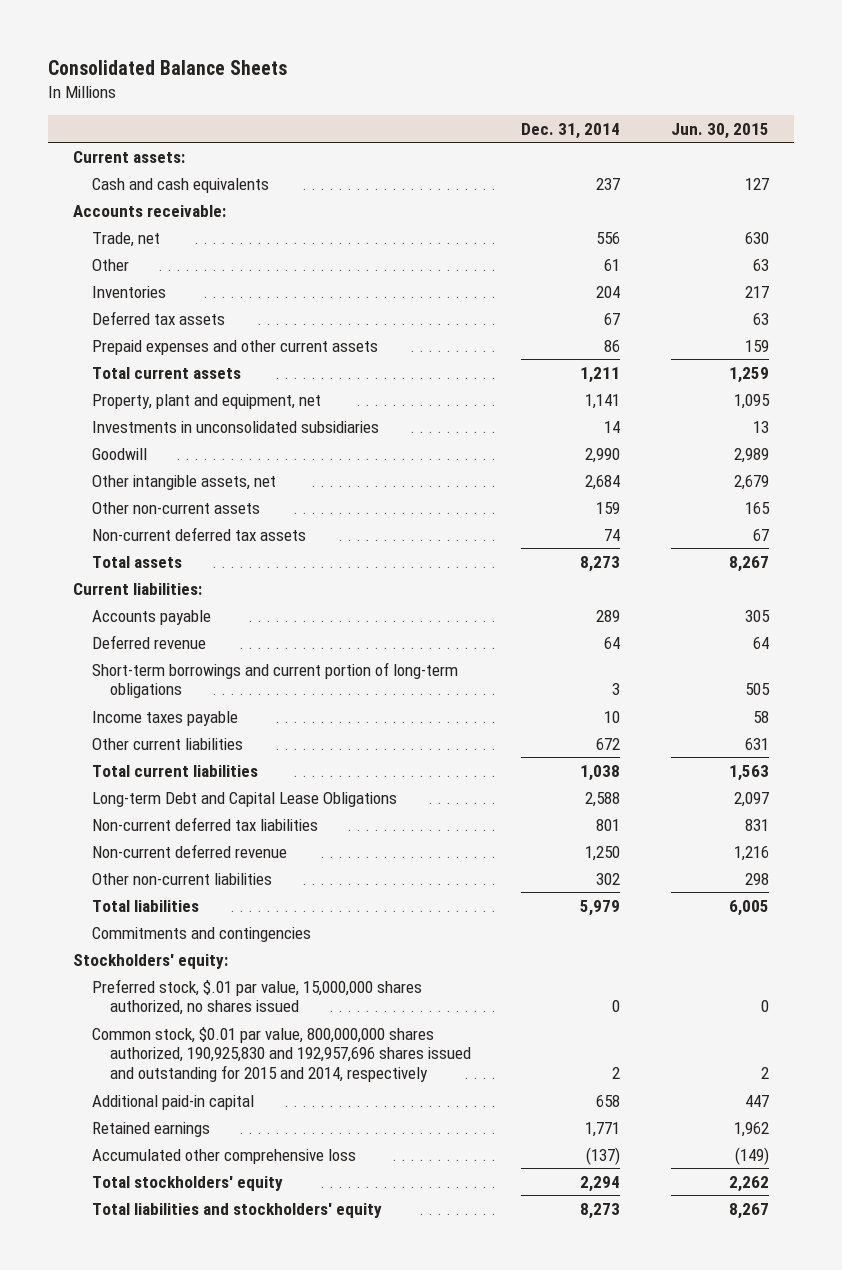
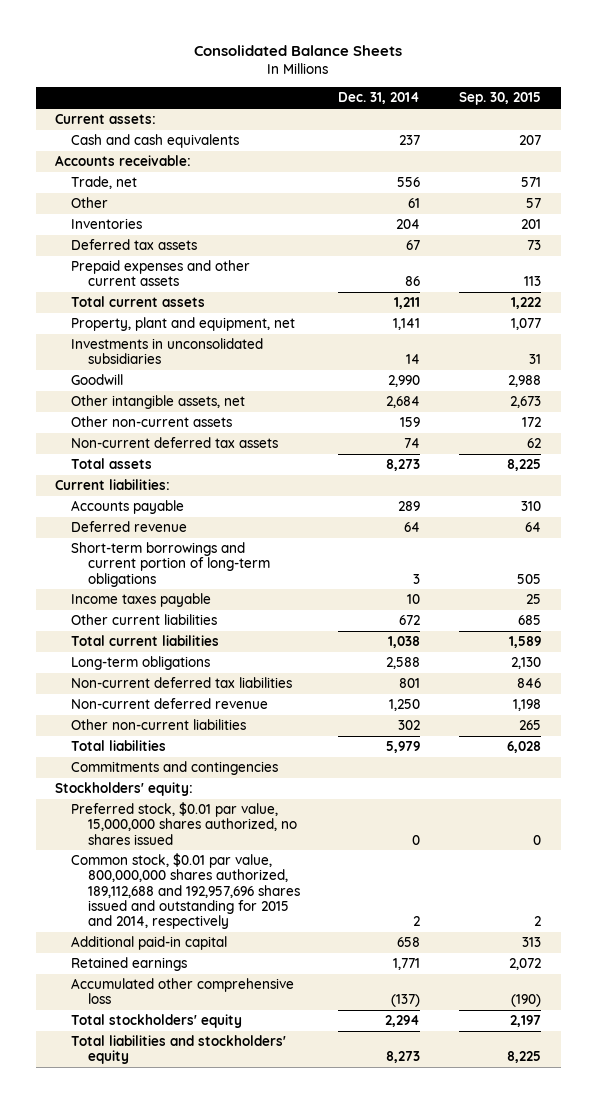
[670,122,769,139] Jun. 30, 2015 -> none
none -> [459,92,542,106] Sep. 30, 2015
[91,791,397,807] Long-term Debt and Capital Lease Obligations -> [71,656,211,671] Long-term obligations
[91,978,422,1016] Preferred stock, $.01 par value, 15,000,000 shares authorized, no shares issued -> [71,802,297,845] Preferred stock, $0.01 par value, 15,000,000 shares authorized, no shares issued
[91,1026,472,1083] Common stock, $0.01 par value, 800,000,000 shares authorized, 190,925,830 and 192,957,696 shares issued and outstanding for 2015 and 2014, respectively -> [71,853,300,930] Common stock, $0.01 par value, 800,000,000 shares authorized, 189,112,688 and 192,957,696 shares issued and outstanding for 2015 and 2014, respectively

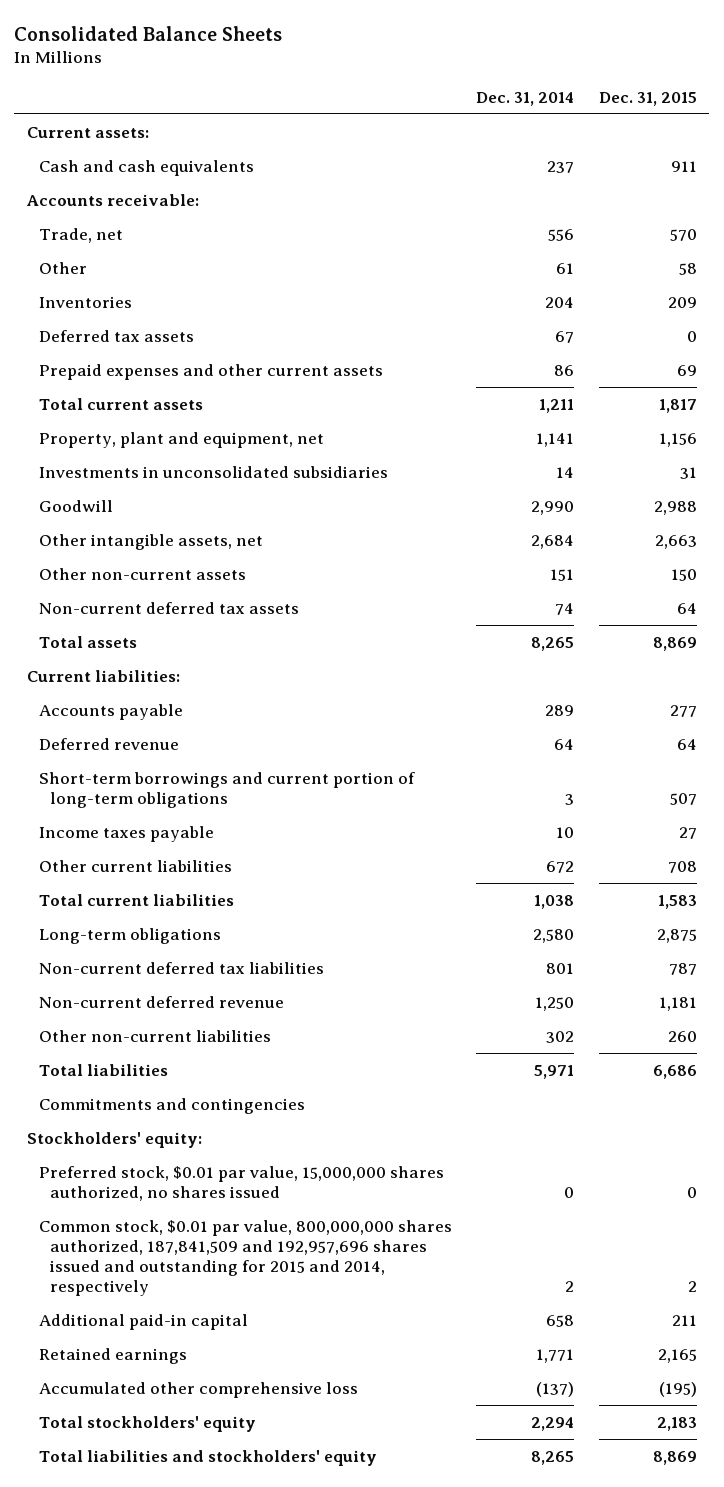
[459,92,542,106] Sep. 30, 2015 -> none
none -> [599,91,698,106] Dec. 31, 2015
[400,417,421,428] 159 -> [550,568,575,581] 151
[386,459,421,472] 8,273 -> [531,636,575,651] 8,265
[386,657,421,670] 2,588 -> [533,928,575,943] 2,580
[386,741,421,754] 5,979 -> [534,1064,575,1079] 5,971
[71,853,300,930] Common stock, $0.01 par value, 800,000,000 shares authorized, 189,112,688 and 192,957,696 shares issued and outstanding for 2015 and 2014, respectively -> [38,1219,452,1297] Common stock, $0.01 par value, 800,000,000 shares authorized, 187,841,509 and 192,957,696 shares issued and outstanding for 2015 and 2014, respectively
[386,1051,421,1064] 8,273 -> [531,1450,575,1465] 8,265

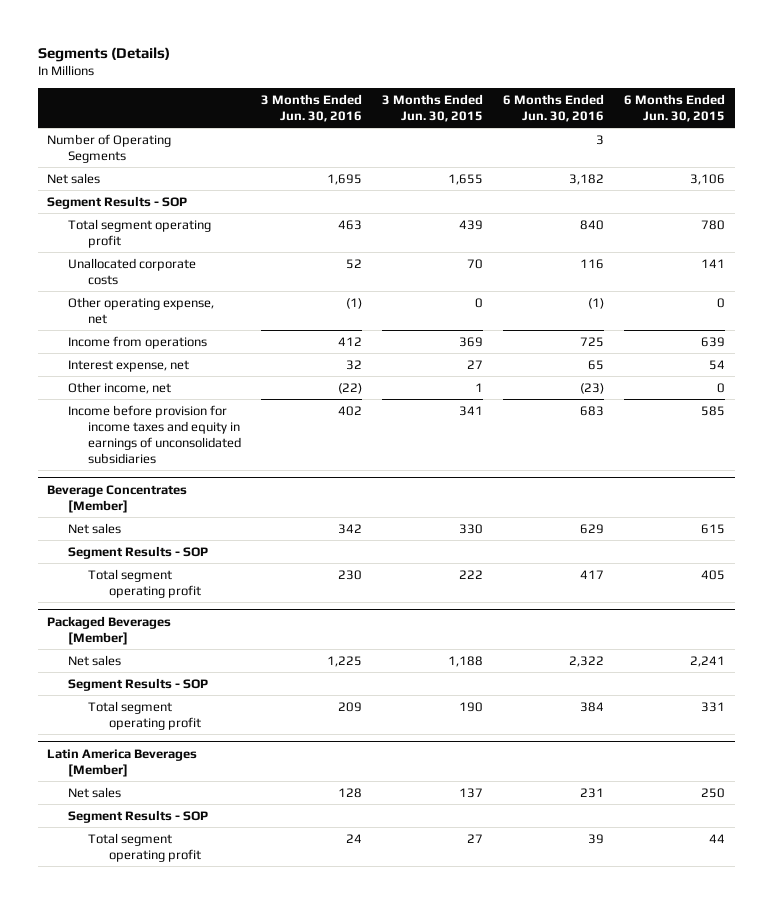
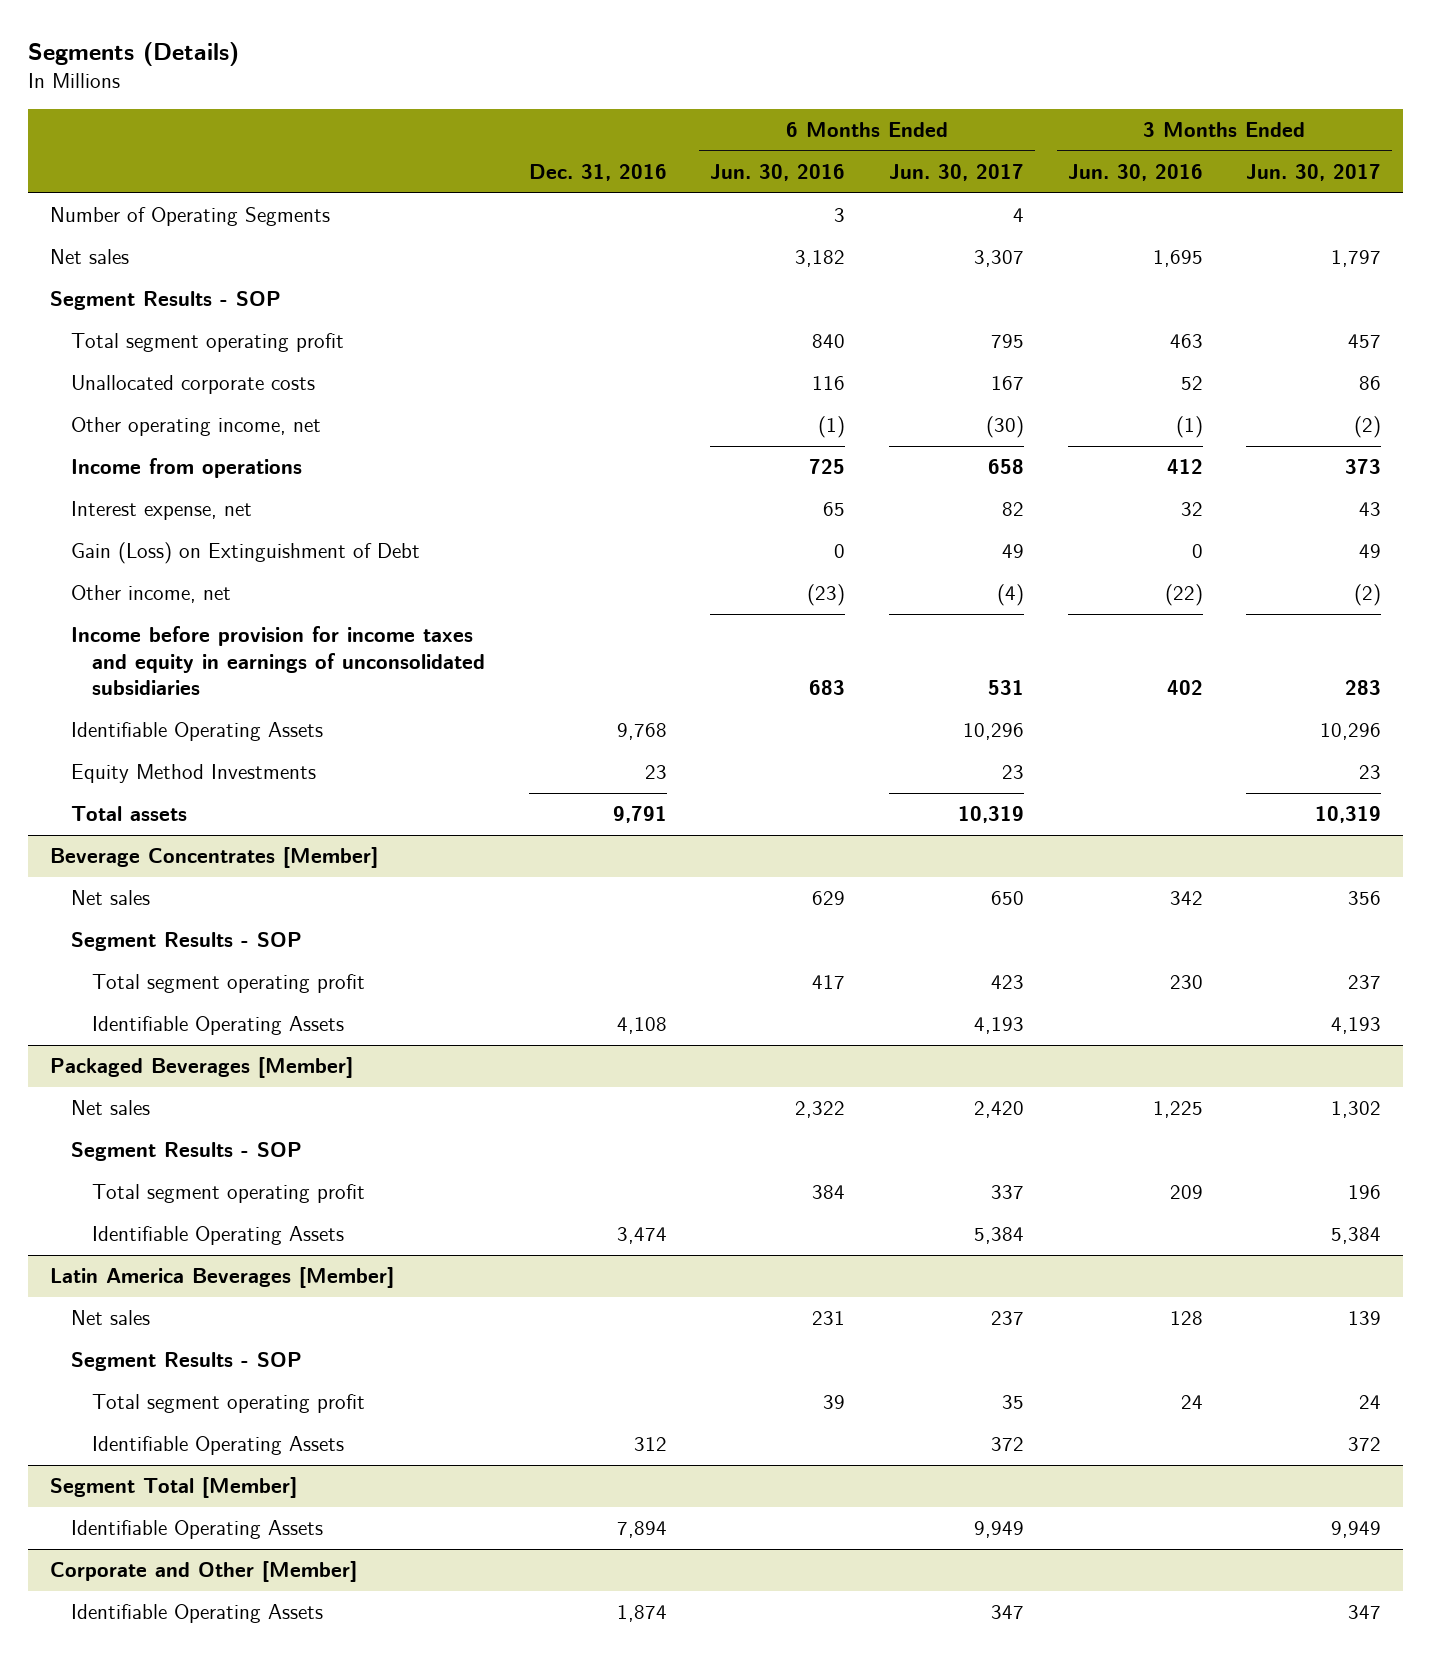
[382,93,484,122] 3 Months Ended Jun. 30, 2015 -> none
[623,93,725,122] 6 Months Ended Jun. 30, 2015 -> none
none -> [528,163,667,181] Dec. 31, 2016
none -> [888,163,1024,181] Jun. 30, 2017
none -> [1246,163,1382,181] Jun. 30, 2017
[67,296,214,324] Other operating expense, net -> [71,417,322,437] Other operating income, net
none -> [71,542,421,565] Gain (Loss) on Extinguishment of Debt
none -> [71,722,324,742] Identifiable Operating Assets
none -> [71,764,317,784] Equity Method Investments
none -> [71,806,188,822] Total assets
none -> [92,1016,345,1036] Identifiable Operating Assets
none -> [92,1226,345,1246] Identifiable Operating Assets
none -> [92,1436,345,1456] Identifiable Operating Assets
none -> [50,1477,298,1499] Segment Total [Member]
none -> [71,1520,324,1540] Identifiable Operating Assets
none -> [50,1561,358,1583] Corporate and Other [Member]
none -> [71,1604,324,1624] Identifiable Operating Assets

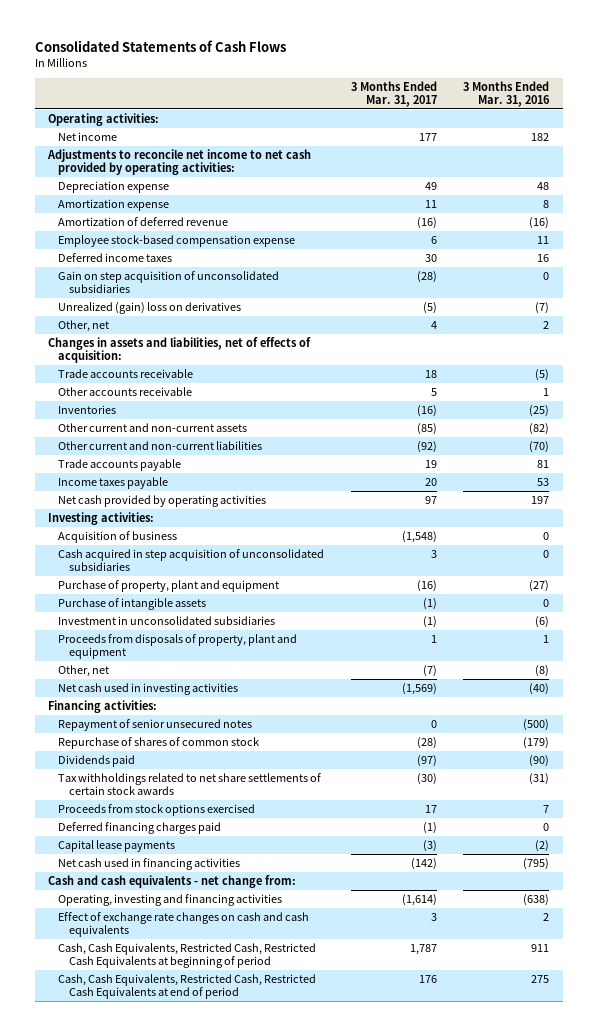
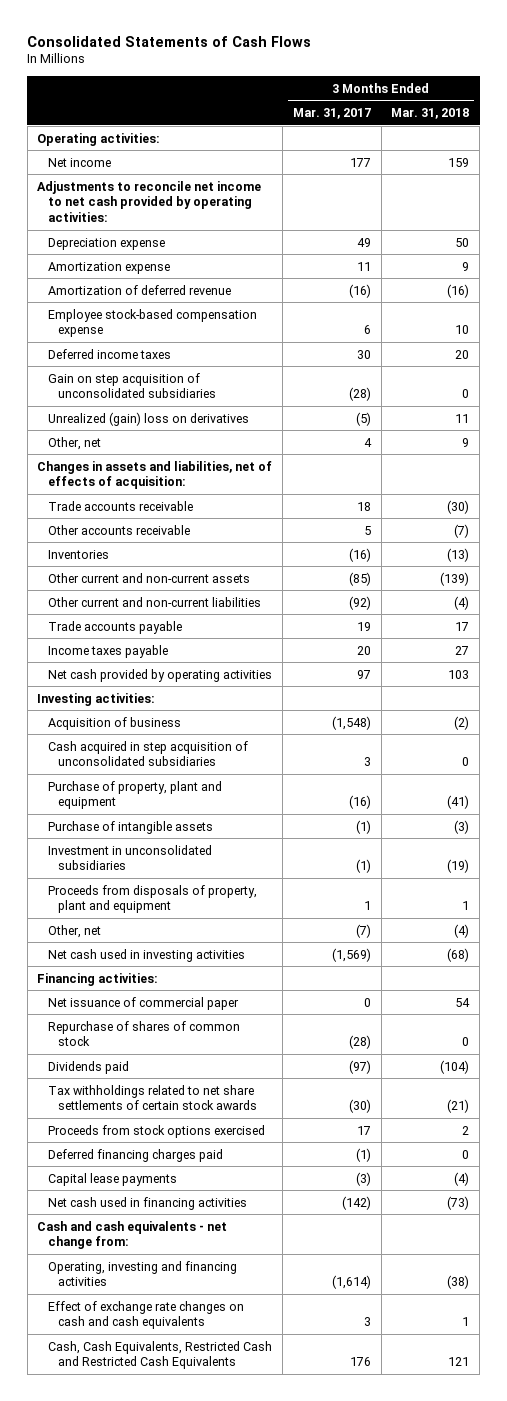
[463,80,551,108] 3 Months Ended Mar. 31, 2016 -> none
none -> [391,107,470,119] Mar. 31, 2018
[58,718,253,731] Repayment of senior unsecured notes -> none
none -> [47,996,239,1010] Net issuance of commercial paper
[58,942,317,969] Cash, Cash Equivalents, Restricted Cash, Restricted Cash Equivalents at beginning of period -> none
[58,973,317,1000] Cash, Cash Equivalents, Restricted Cash, Restricted Cash Equivalents at end of period -> [47,1340,272,1370] Cash, Cash Equivalents, Restricted Cash and Restricted Cash Equivalents

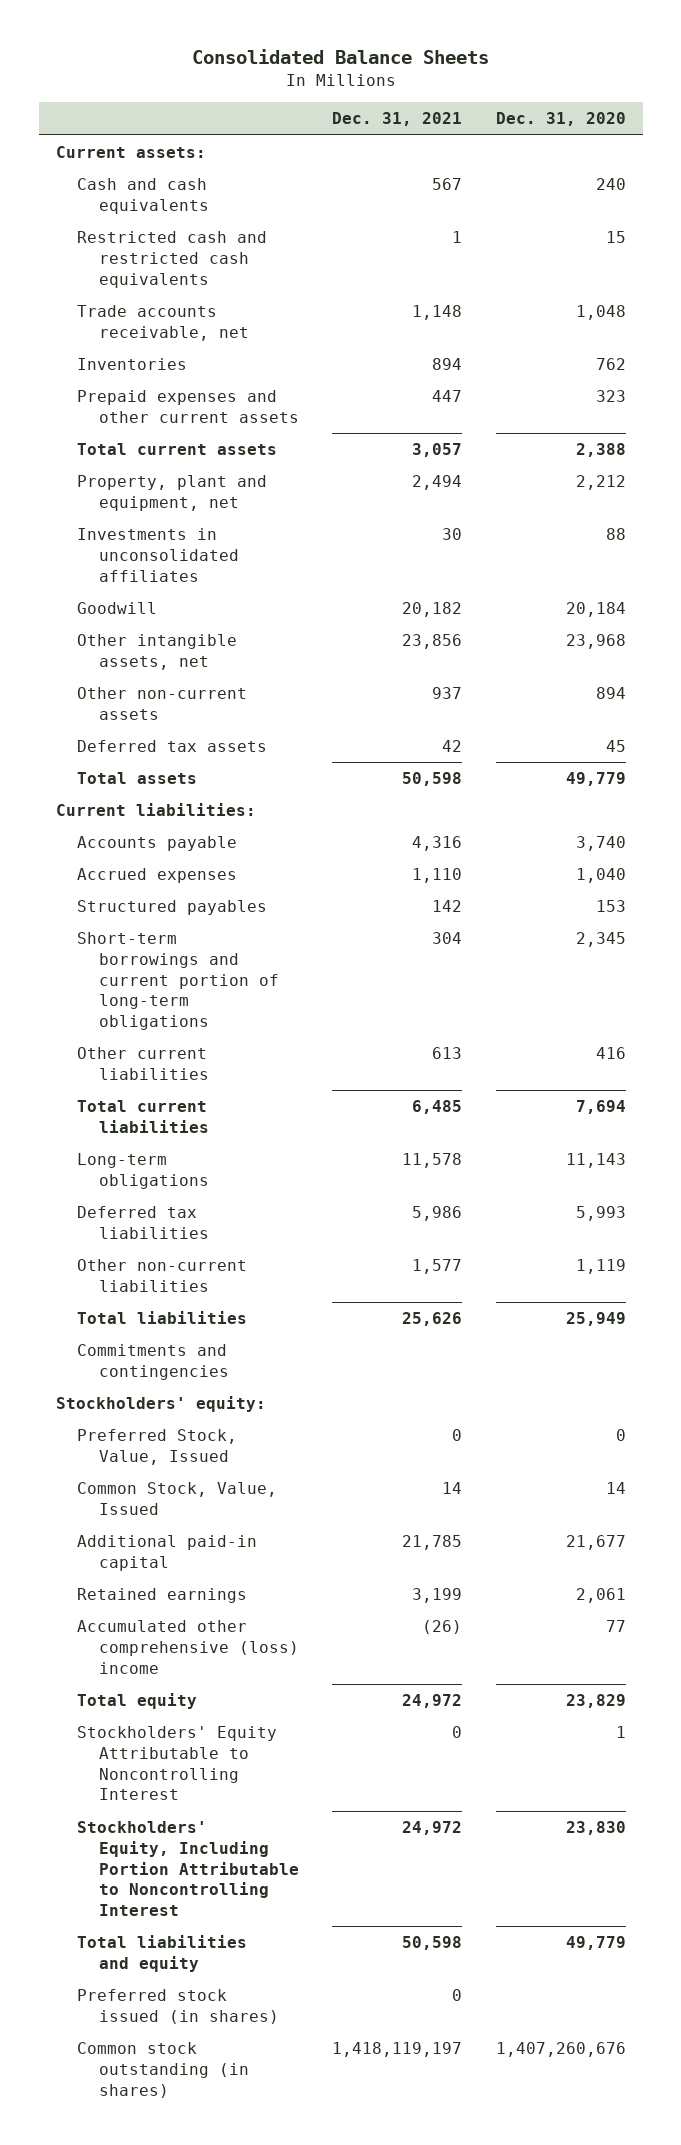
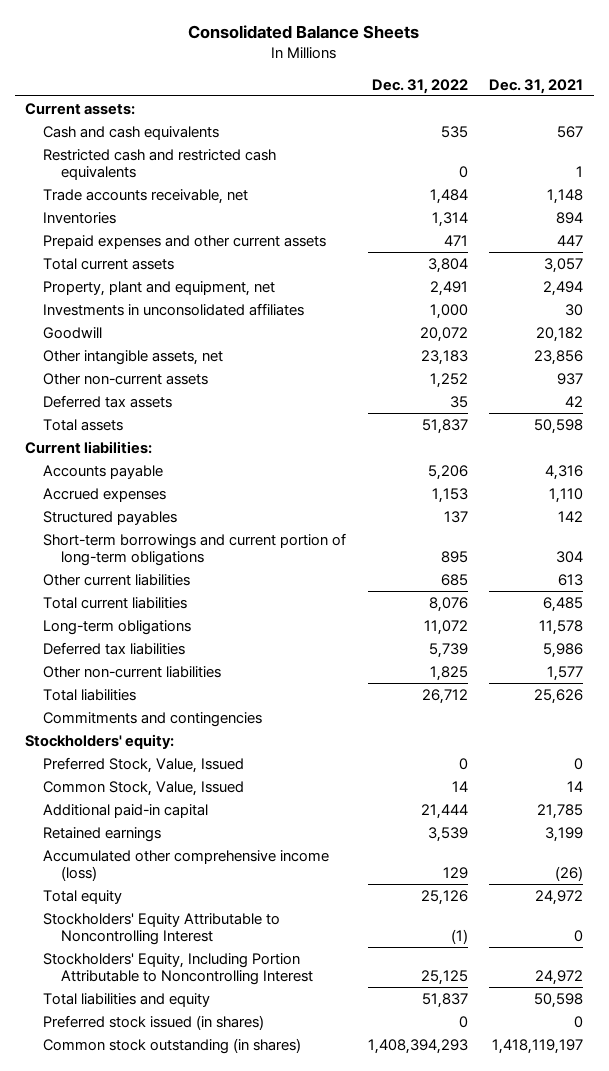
[495,112,626,127] Dec. 31, 2020 -> none
none -> [371,78,468,94] Dec. 31, 2022
[77,1620,300,1674] Accumulated other comprehensive (loss) income -> [43,849,330,882] Accumulated other comprehensive income (loss)

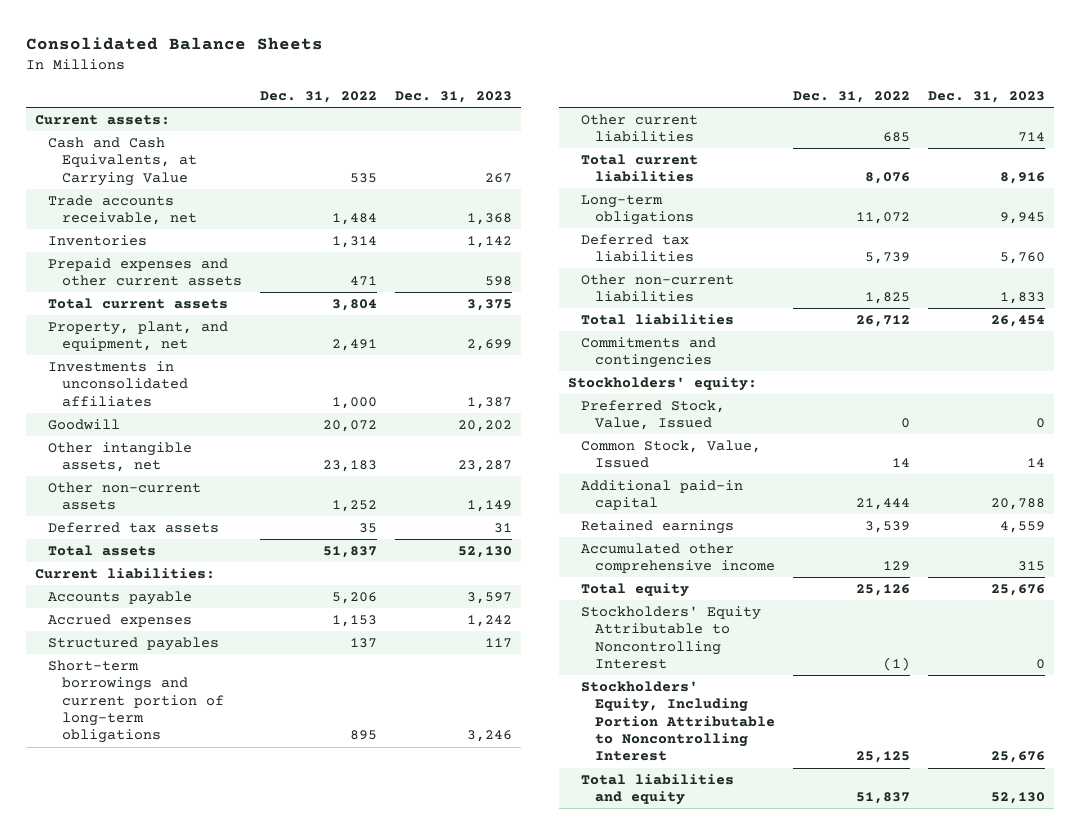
[489,78,584,94] Dec. 31, 2021 -> none
none -> [395,91,513,104] Dec. 31, 2023
[43,148,277,181] Restricted cash and restricted cash equivalents -> none
[43,125,220,140] Cash and cash equivalents -> [48,136,197,186] Cash and Cash Equivalents, at Carrying Value
[43,280,276,296] Property, plant and equipment, net -> [48,320,229,352] Property, plant, and equipment, net
[43,849,330,882] Accumulated other comprehensive income (loss) -> [581,542,776,574] Accumulated other comprehensive income
[43,1014,265,1030] Preferred stock issued (in shares) -> none
[43,1037,302,1054] Common stock outstanding (in shares) -> none

